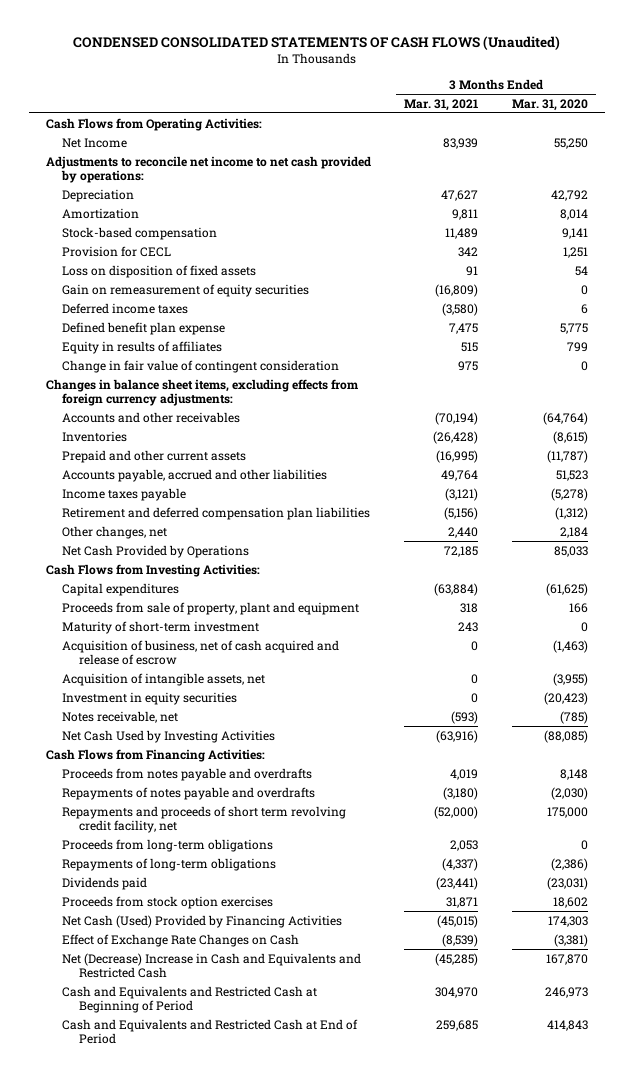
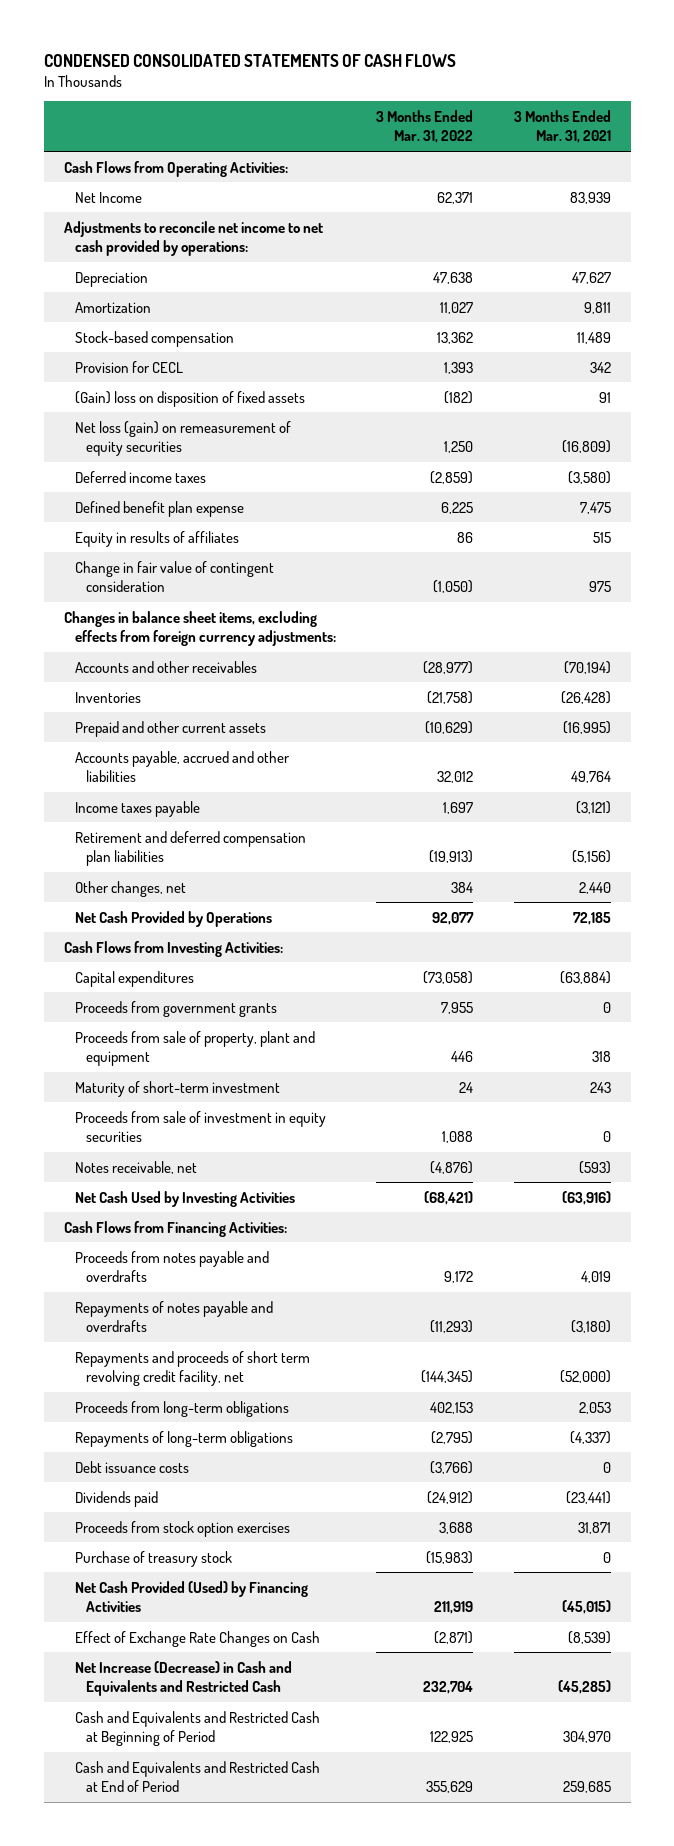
[72,36,560,51] CONDENSED CONSOLIDATED STATEMENTS OF CASH FLOWS (Unaudited) -> [43,53,456,67] CONDENSED CONSOLIDATED STATEMENTS OF CASH FLOWS
[512,98,589,111] Mar. 31, 2020 -> none
none -> [376,110,474,144] 3 Months Ended Mar. 31, 2022
[62,264,257,278] Loss on disposition of fixed assets -> [74,390,305,407] (Gain) loss on disposition of fixed assets
[62,283,310,297] Gain on remeasurement of equity securities -> [74,420,291,456] Net loss (gain) on remeasurement of equity securities
none -> [74,1000,277,1017] Proceeds from government grants
[62,639,340,665] Acquisition of business, net of cash acquired and release of escrow -> none
[62,672,266,686] Acquisition of intangible assets, net -> none
[62,691,238,705] Investment in equity securities -> [74,1110,326,1142] Proceeds from sale of investment in equity securities
none -> [74,1460,189,1473] Debt issuance costs
none -> [74,1550,232,1567] Purchase of treasury stock
[62,914,343,928] Net Cash (Used) Provided by Financing Activities -> [74,1580,308,1612] Net Cash Provided (Used) by Financing Activities
[62,952,362,978] Net (Decrease) Increase in Cash and Equivalents and Restricted Cash -> [74,1660,292,1696] Net Increase (Decrease) in Cash and Equivalents and Restricted Cash

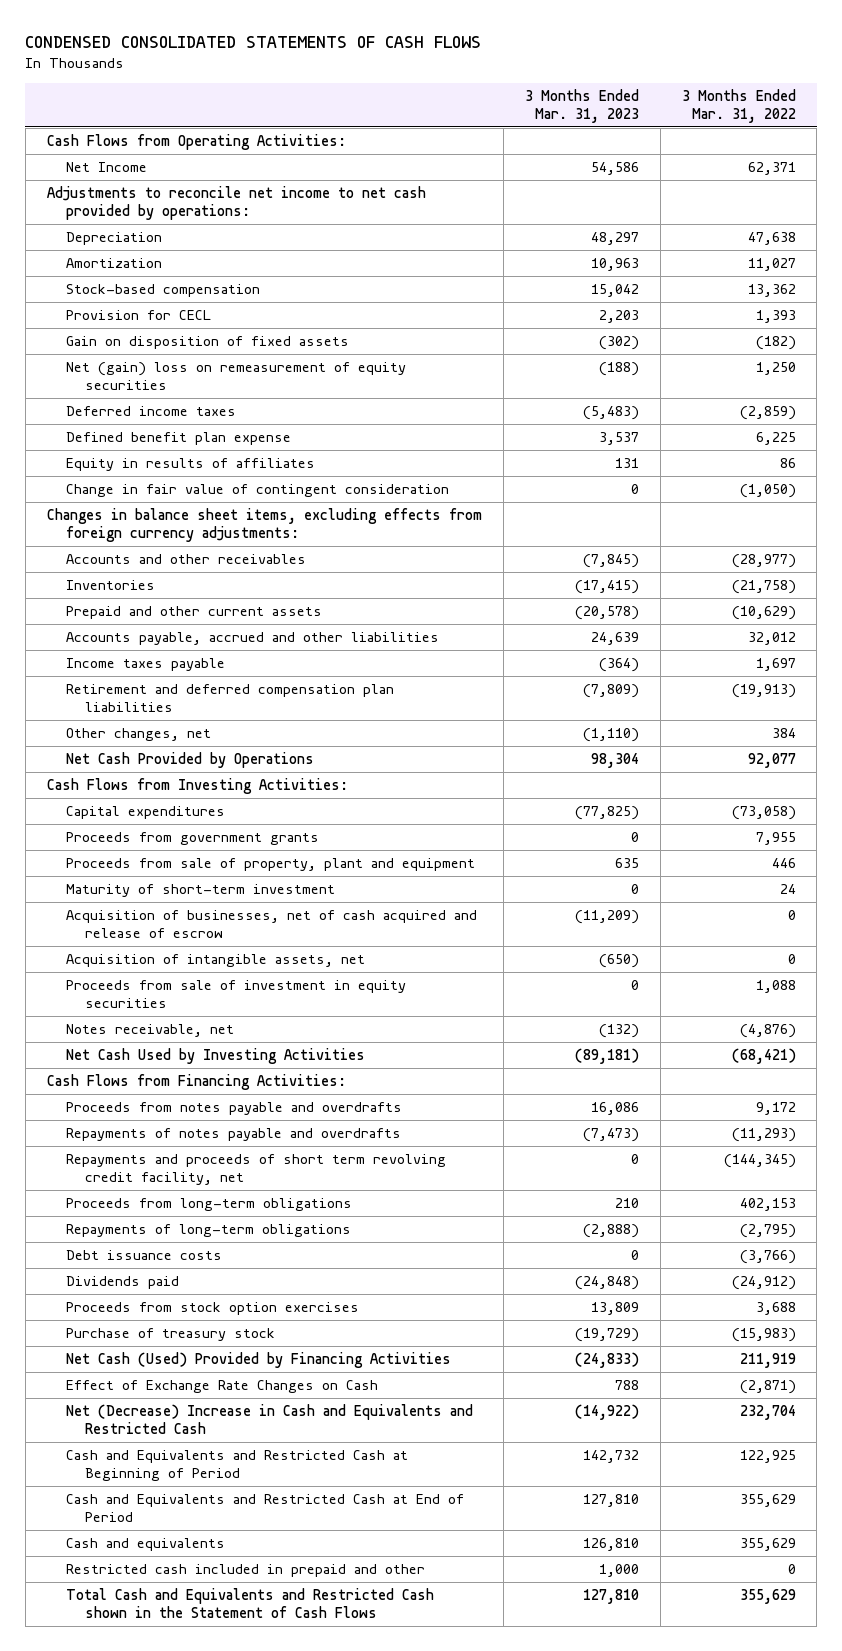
[513,110,611,144] 3 Months Ended Mar. 31, 2021 -> none
none -> [524,88,639,123] 3 Months Ended Mar. 31, 2023
[74,390,305,407] (Gain) loss on disposition of fixed assets -> [65,336,349,350] Gain on disposition of fixed assets
[74,420,291,456] Net loss (gain) on remeasurement of equity securities -> [65,362,406,391] Net (gain) loss on remeasurement of equity securities
none -> [65,910,477,939] Acquisition of businesses, net of cash acquired and release of escrow
none -> [65,954,365,968] Acquisition of intangible assets, net
[74,1580,308,1612] Net Cash Provided (Used) by Financing Activities -> [65,1352,451,1369] Net Cash (Used) Provided by Financing Activities
[74,1660,292,1696] Net Increase (Decrease) in Cash and Equivalents and Restricted Cash -> [65,1404,473,1435] Net (Decrease) Increase in Cash and Equivalents and Restricted Cash
none -> [65,1538,225,1552] Cash and equivalents
none -> [65,1564,425,1578] Restricted cash included in prepaid and other
none -> [65,1588,434,1619] Total Cash and Equivalents and Restricted Cash shown in the Statement of Cash Flows

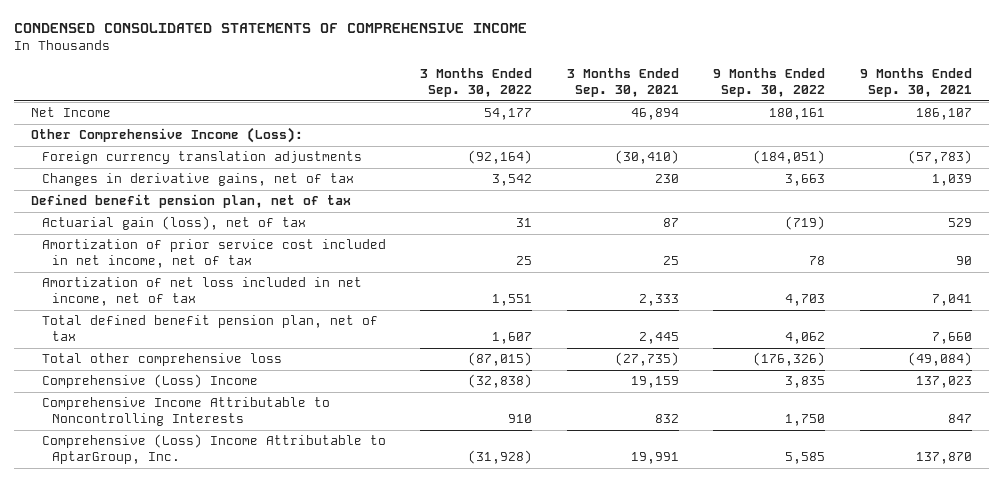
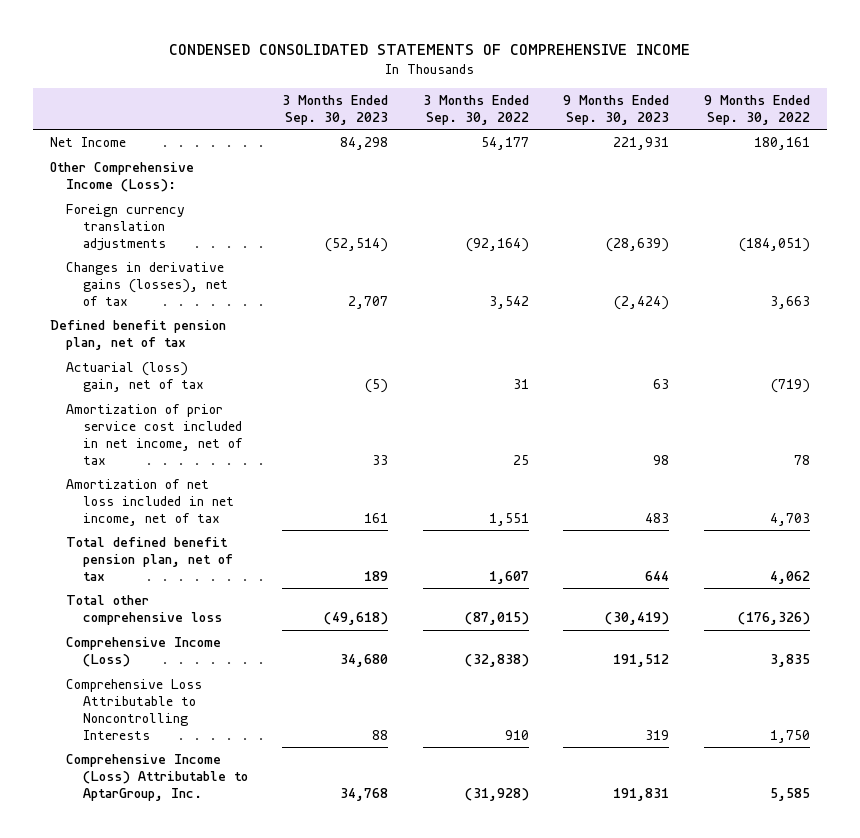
[566,68,679,98] 3 Months Ended Sep. 30, 2021 -> none
[859,68,972,98] 9 Months Ended Sep. 30, 2021 -> none
none -> [282,95,389,125] 3 Months Ended Sep. 30, 2023
none -> [563,95,670,125] 9 Months Ended Sep. 30, 2023
[41,173,354,187] Changes in derivative gains, net of tax -> [66,262,228,306] Changes in derivative gains (losses), net of tax
[41,216,306,231] Actuarial gain (loss), net of tax -> [66,362,204,393] Actuarial (loss) gain, net of tax
[41,374,258,389] Comprehensive (Loss) Income -> [66,637,222,668] Comprehensive Income (Loss)
[41,397,330,427] Comprehensive Income Attributable to Noncontrolling Interests -> [66,679,203,740] Comprehensive Loss Attributable to Noncontrolling Interests
[41,434,386,465] Comprehensive (Loss) Income Attributable to AptarGroup, Inc. -> [66,754,248,801] Comprehensive Income (Loss) Attributable to AptarGroup, Inc.

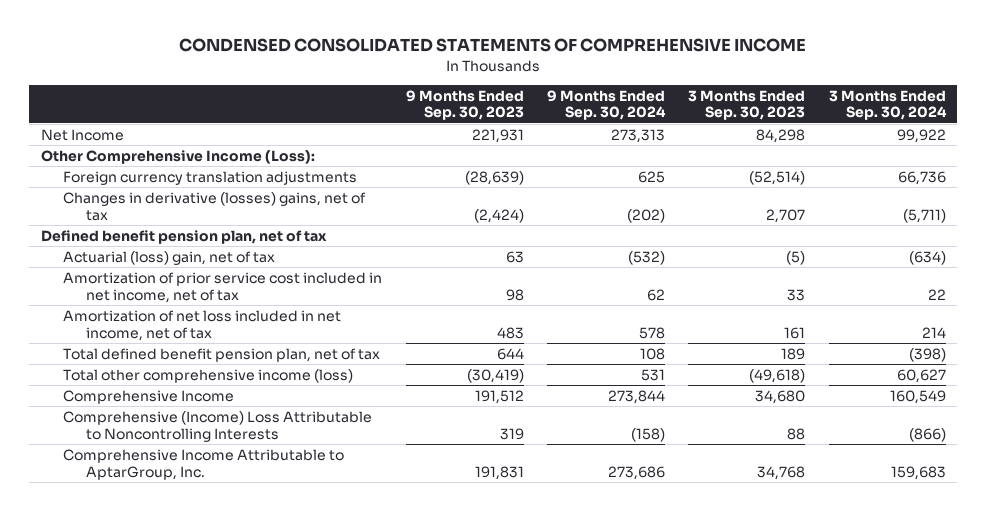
[422,95,529,125] 3 Months Ended Sep. 30, 2022 -> none
[703,95,810,125] 9 Months Ended Sep. 30, 2022 -> none
none -> [547,89,667,121] 9 Months Ended Sep. 30, 2024
none -> [828,89,947,121] 3 Months Ended Sep. 30, 2024
[66,262,228,306] Changes in derivative gains (losses), net of tax -> [63,191,367,221] Changes in derivative (losses) gains, net of tax
[66,595,222,626] Total other comprehensive loss -> [63,368,354,383] Total other comprehensive income (loss)
[66,637,222,668] Comprehensive Income (Loss) -> [63,389,235,404] Comprehensive Income
[66,679,203,740] Comprehensive Loss Attributable to Noncontrolling Interests -> [63,410,373,442] Comprehensive (Income) Loss Attributable to Noncontrolling Interests
[66,754,248,801] Comprehensive Income (Loss) Attributable to AptarGroup, Inc. -> [63,448,345,480] Comprehensive Income Attributable to AptarGroup, Inc.

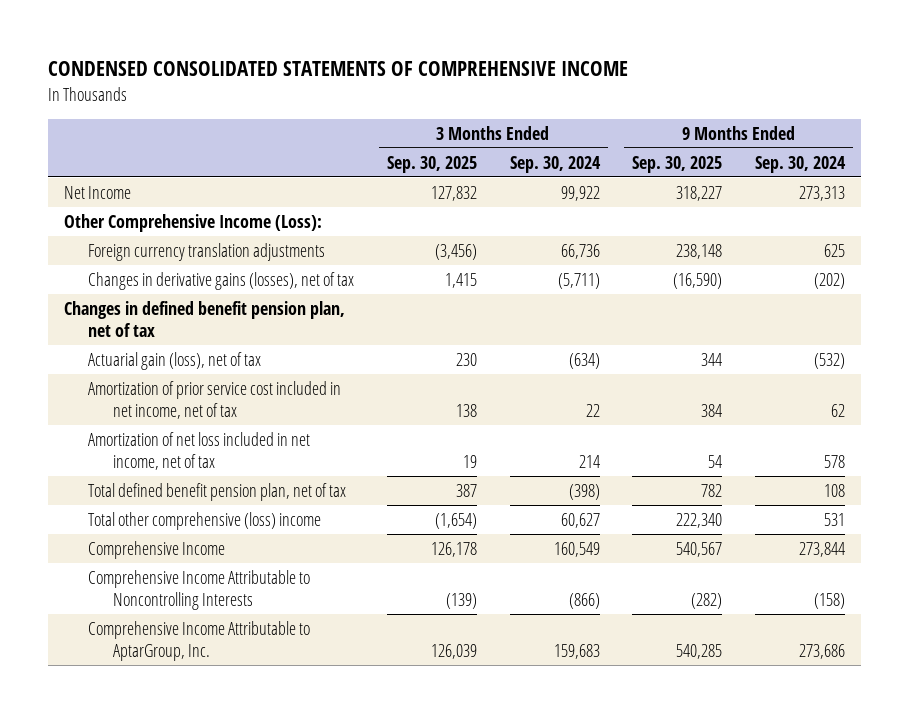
[405,89,524,121] 9 Months Ended Sep. 30, 2023 -> none
[688,89,806,121] 3 Months Ended Sep. 30, 2023 -> none
none -> [387,155,478,173] Sep. 30, 2025
none -> [632,155,723,173] Sep. 30, 2025
[63,191,367,221] Changes in derivative (losses) gains, net of tax -> [88,271,355,290] Changes in derivative gains (losses), net of tax
[41,229,328,244] Defined benefit pension plan, net of tax -> [64,300,346,338] Changes in defined benefit pension plan, net of tax
[63,250,276,265] Actuarial (loss) gain, net of tax -> [88,351,262,370] Actuarial gain (loss), net of tax
[63,368,354,383] Total other comprehensive income (loss) -> [88,511,322,530] Total other comprehensive (loss) income
[63,410,373,442] Comprehensive (Income) Loss Attributable to Noncontrolling Interests -> [88,569,311,611] Comprehensive Income Attributable to Noncontrolling Interests

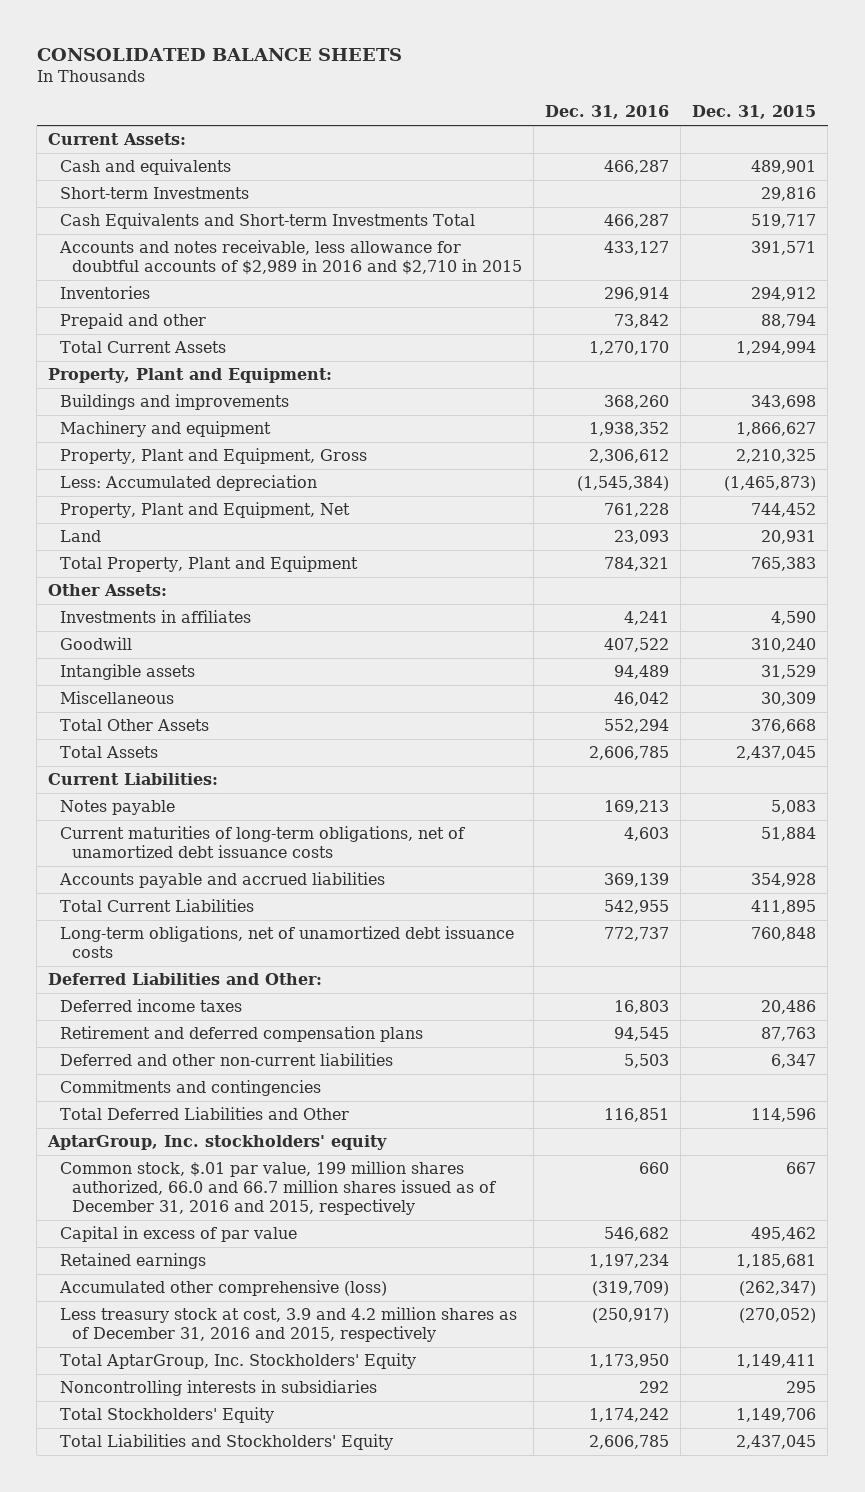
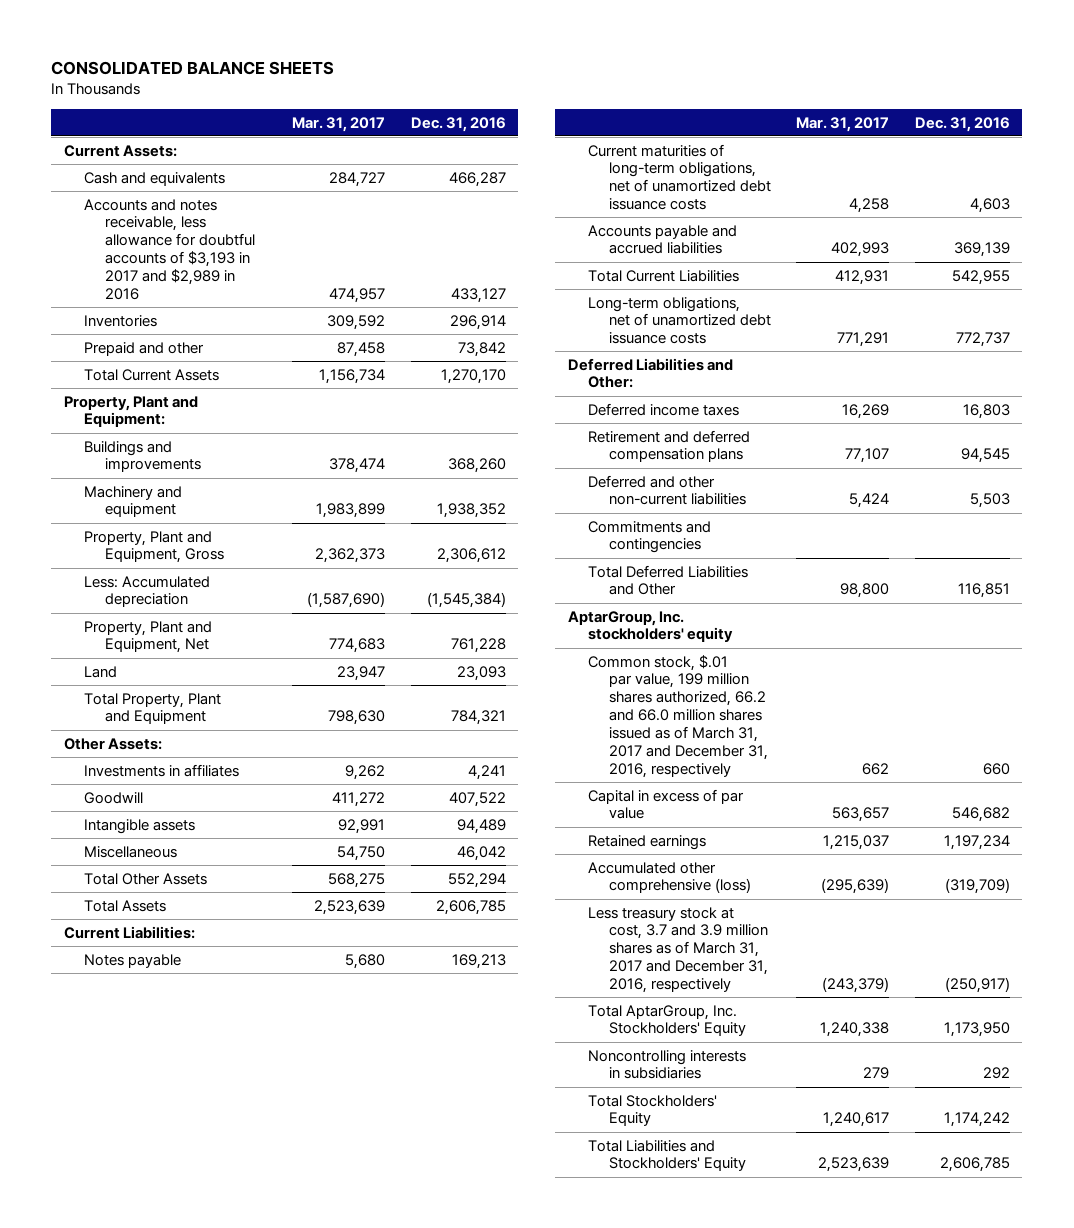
[692,105,817,120] Dec. 31, 2015 -> none
none -> [292,116,386,132] Mar. 31, 2017
[60,187,250,200] Short-term Investments -> none
[60,213,476,230] Cash Equivalents and Short-term Investments Total -> none
[59,240,522,275] Accounts and notes receivable, less allowance for doubtful accounts of $2,989 in 2016 and $2,710 in 2015 -> [84,198,255,300] Accounts and notes receivable, less allowance for doubtful accounts of $3,193 in 2017 and $2,989 in 2016
[60,1161,496,1215] Common stock, $.01 par value, 199 million shares authorized, 66.0 and 66.7 million shares issued as of December 31, 2016 and 2015, respectively -> [588,654,768,778] Common stock, $.01 par value, 199 million shares authorized, 66.2 and 66.0 million shares issued as of March 31, 2017 and December 31, 2016, respectively
[60,1307,518,1342] Less treasury stock at cost, 3.9 and 4.2 million shares as of December 31, 2016 and 2015, respectively -> [588,906,768,993] Less treasury stock at cost, 3.7 and 3.9 million shares as of March 31, 2017 and December 31, 2016, respectively

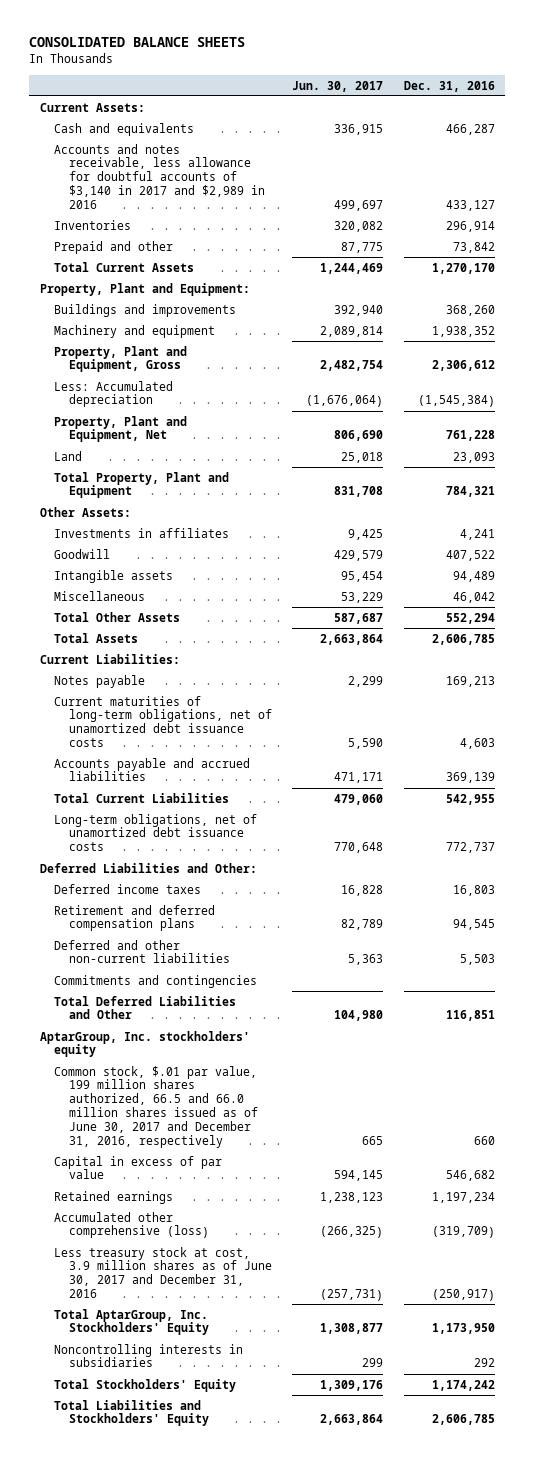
[292,116,386,132] Mar. 31, 2017 -> none
none -> [292,80,384,92] Jun. 30, 2017
[84,198,255,300] Accounts and notes receivable, less allowance for doubtful accounts of $3,193 in 2017 and $2,989 in 2016 -> [54,143,265,209] Accounts and notes receivable, less allowance for doubtful accounts of $3,140 in 2017 and $2,989 in 2016
[588,654,768,778] Common stock, $.01 par value, 199 million shares authorized, 66.2 and 66.0 million shares issued as of March 31, 2017 and December 31, 2016, respectively -> [54,1065,258,1148] Common stock, $.01 par value, 199 million shares authorized, 66.5 and 66.0 million shares issued as of June 30, 2017 and December 31, 2016, respectively
[588,906,768,993] Less treasury stock at cost, 3.7 and 3.9 million shares as of March 31, 2017 and December 31, 2016, respectively -> [54,1246,272,1299] Less treasury stock at cost, 3.9 million shares as of June 30, 2017 and December 31, 2016

